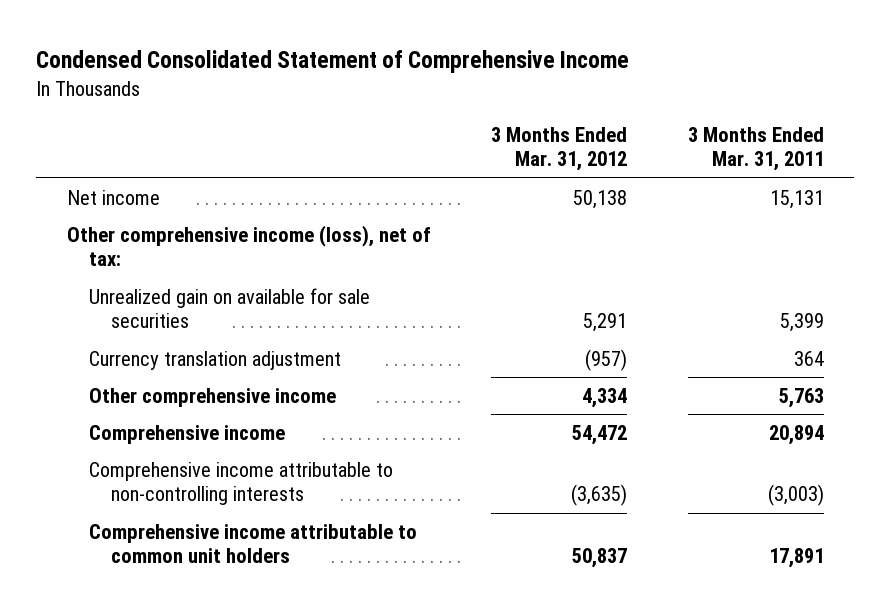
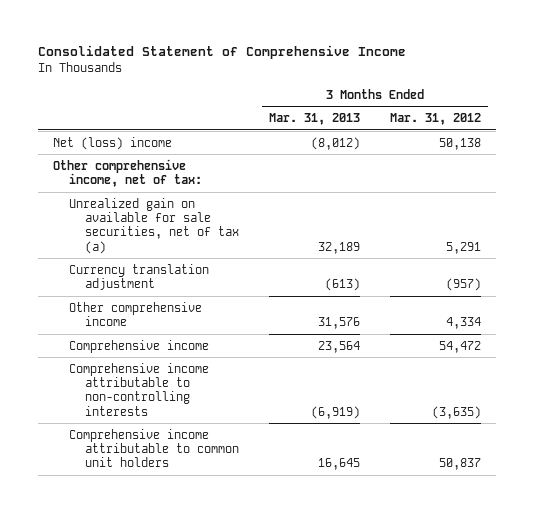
[36,50,630,74] Condensed Consolidated Statement of Comprehensive Income -> [38,45,407,60] Consolidated Statement of Comprehensive Income
[687,127,824,172] 3 Months Ended Mar. 31, 2011 -> none
none -> [269,113,361,126] Mar. 31, 2013
[66,189,160,205] Net income -> [53,136,173,150] Net (loss) income
[66,224,431,267] Other comprehensive income (loss), net of tax: -> [53,158,203,188] Other comprehensive income, net of tax:
[88,287,370,329] Unrealized gain on available for sale securities -> [69,197,240,254] Unrealized gain on available for sale securities, net of tax (a)

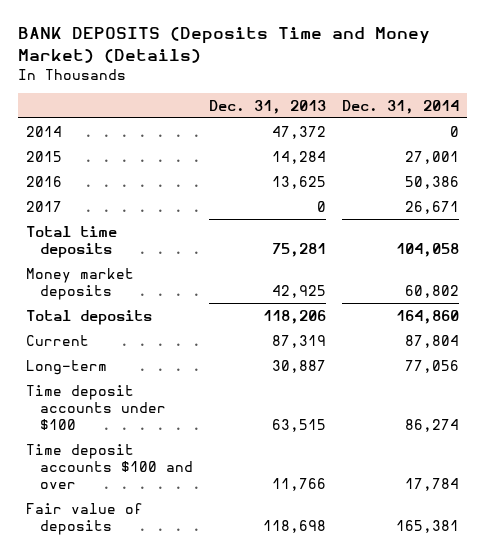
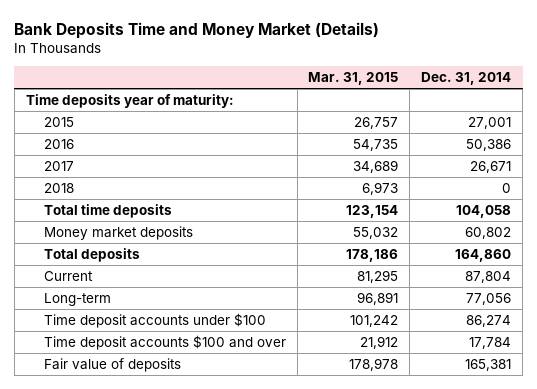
[17,27,430,63] BANK DEPOSITS (Deposits Time and Money Market) (Details) -> [14,21,380,39] Bank Deposits Time and Money Market (Details)
[208,99,326,114] Dec. 31, 2013 -> none
none -> [308,71,399,85] Mar. 31, 2015
[25,125,62,137] 2014 -> none
none -> [25,93,234,108] Time deposits year of maturity:
none -> [43,182,74,193] 2018

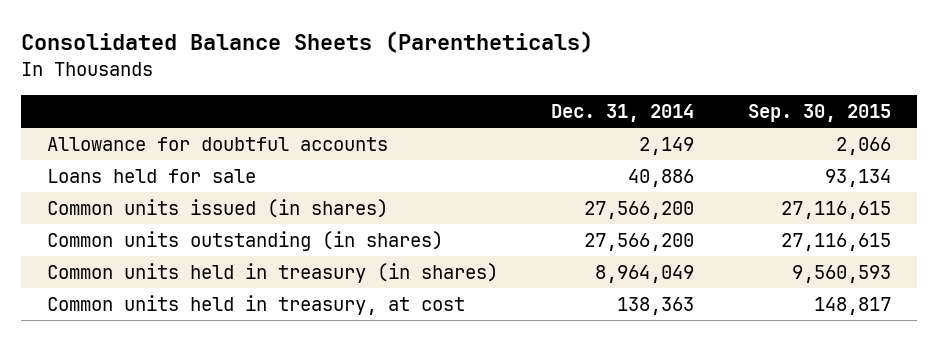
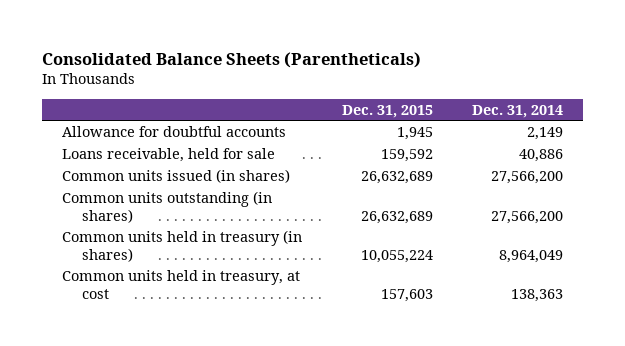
[747,104,891,123] Sep. 30, 2015 -> none
none -> [341,104,433,118] Dec. 31, 2015
[47,168,257,183] Loans held for sale -> [61,148,275,163] Loans receivable, held for sale

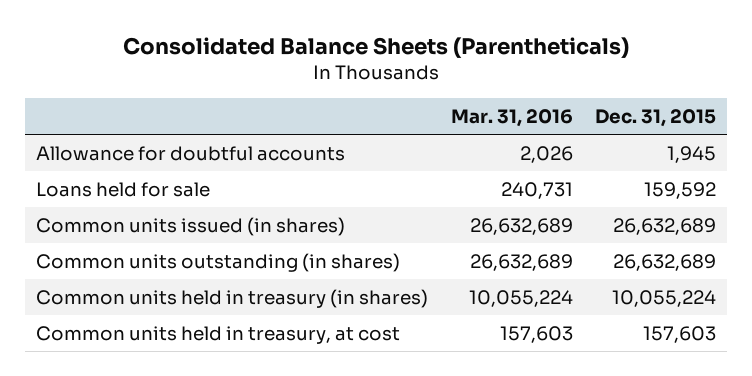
[472,104,564,118] Dec. 31, 2014 -> none
none -> [450,108,573,127] Mar. 31, 2016
[61,148,275,163] Loans receivable, held for sale -> [36,181,211,197] Loans held for sale

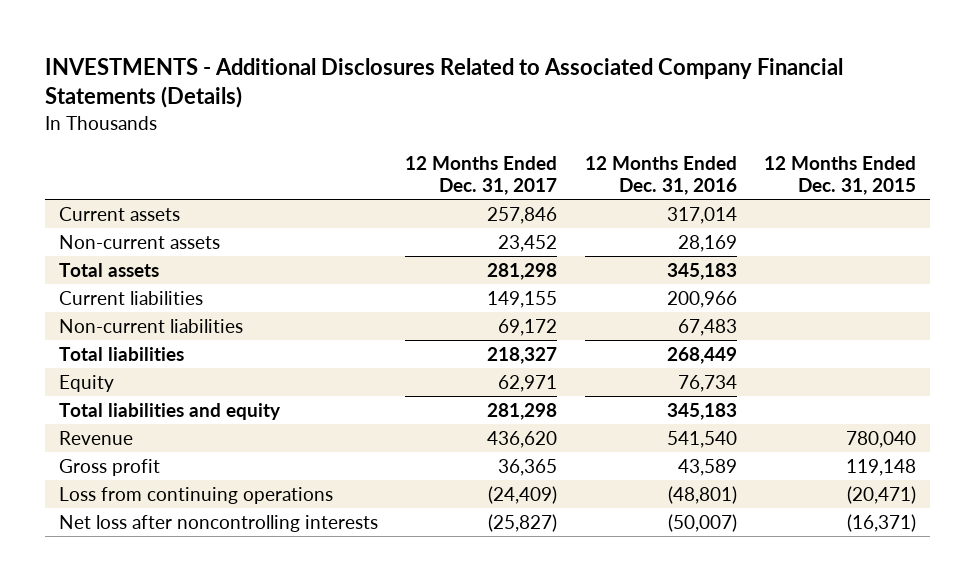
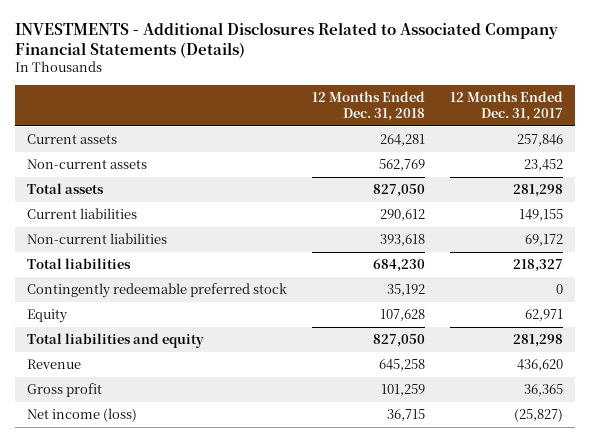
[584,155,737,195] 12 Months Ended Dec. 31, 2016 -> none
[764,155,917,195] 12 Months Ended Dec. 31, 2015 -> none
none -> [311,91,425,121] 12 Months Ended Dec. 31, 2018
none -> [27,283,288,299] Contingently redeemable preferred stock
[58,486,333,504] Loss from continuing operations -> none
[58,514,378,532] Net loss after noncontrolling interests -> [27,408,138,423] Net income (loss)

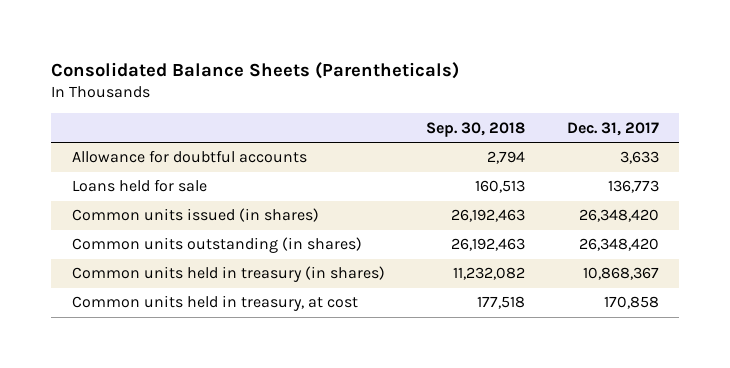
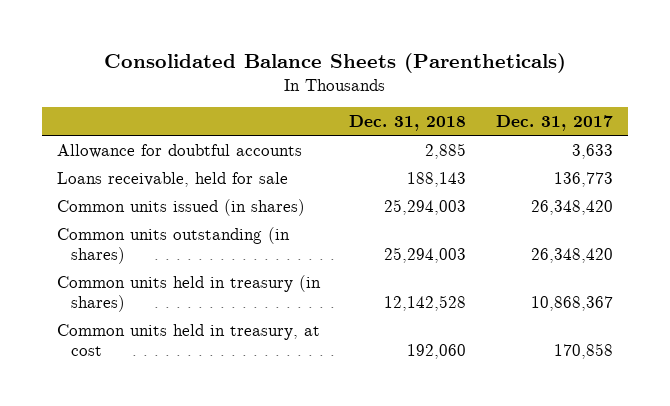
[426,121,526,137] Sep. 30, 2018 -> none
none -> [349,115,467,132] Dec. 31, 2018
[71,179,207,193] Loans held for sale -> [56,171,288,187] Loans receivable, held for sale

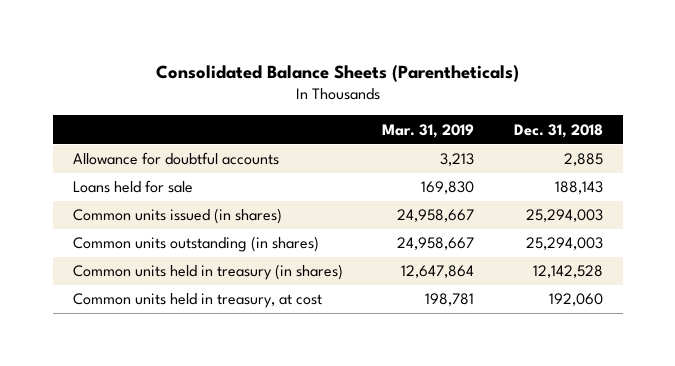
[495,115,613,132] Dec. 31, 2017 -> none
none -> [382,123,475,138] Mar. 31, 2019
[56,171,288,187] Loans receivable, held for sale -> [72,180,193,194] Loans held for sale

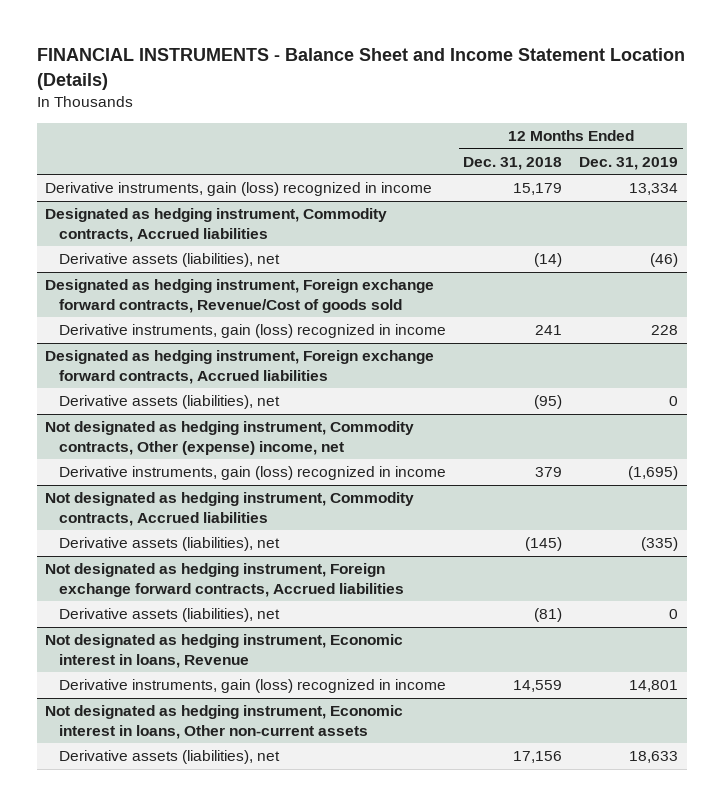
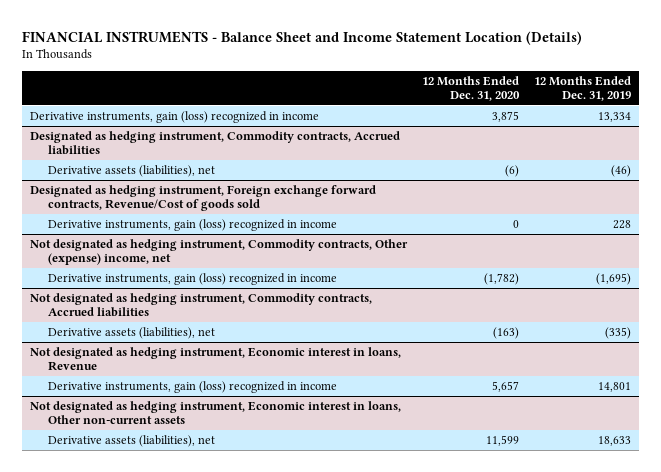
[463,156,563,170] Dec. 31, 2018 -> none
none -> [422,75,521,102] 12 Months Ended Dec. 31, 2020
[45,350,435,384] Designated as hedging instrument, Foreign exchange forward contracts, Accrued liabilities -> none
[59,395,281,410] Derivative assets (liabilities), net -> none
[45,563,405,597] Not designated as hedging instrument, Foreign exchange forward contracts, Accrued liabilities -> none
[59,608,281,623] Derivative assets (liabilities), net -> none

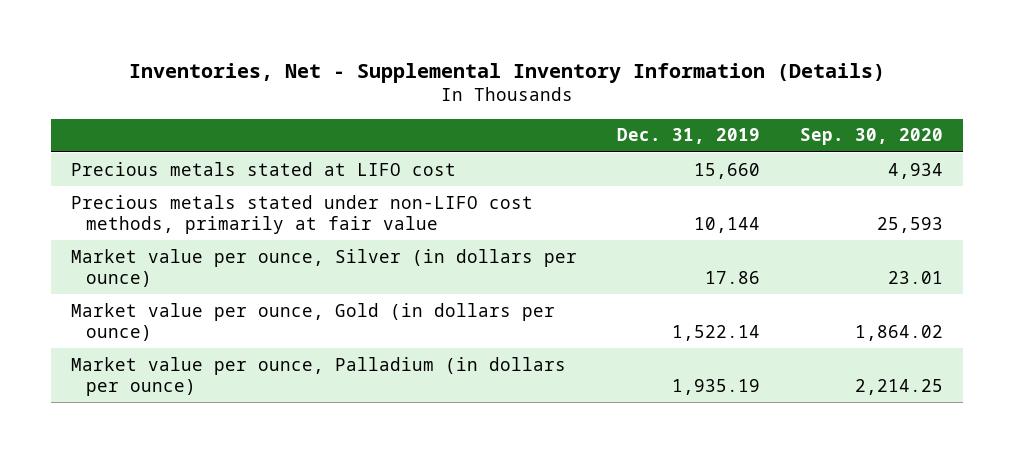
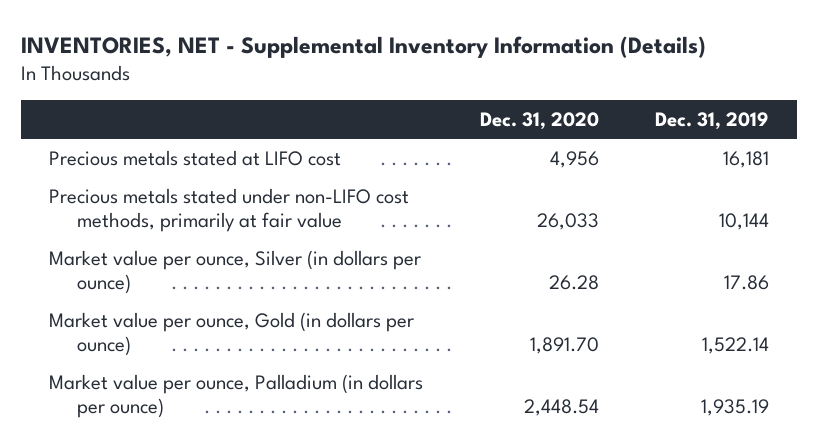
[128,62,885,83] Inventories, Net - Supplemental Inventory Information (Details) -> [21,35,707,58] INVENTORIES, NET - Supplemental Inventory Information (Details)
[799,128,943,146] Sep. 30, 2020 -> none
none -> [479,112,599,131] Dec. 31, 2020
[693,162,760,179] 15,660 -> [723,150,770,168] 16,181

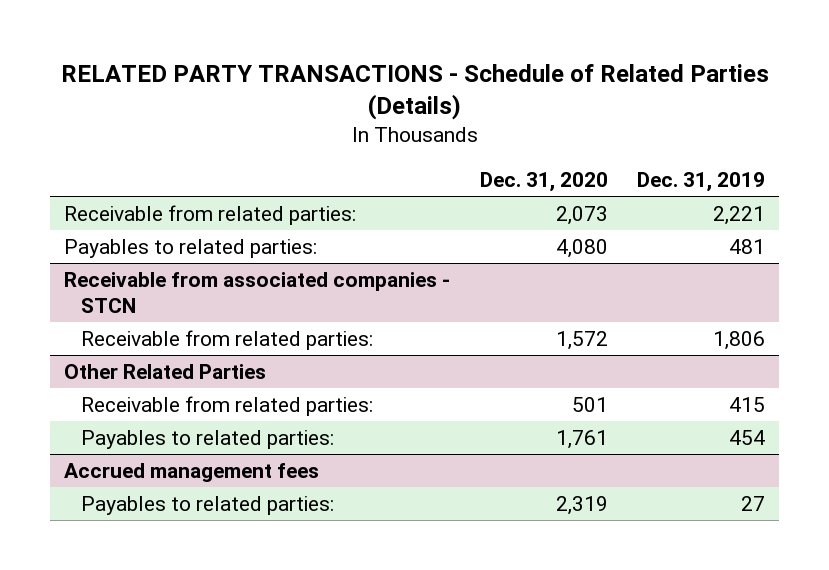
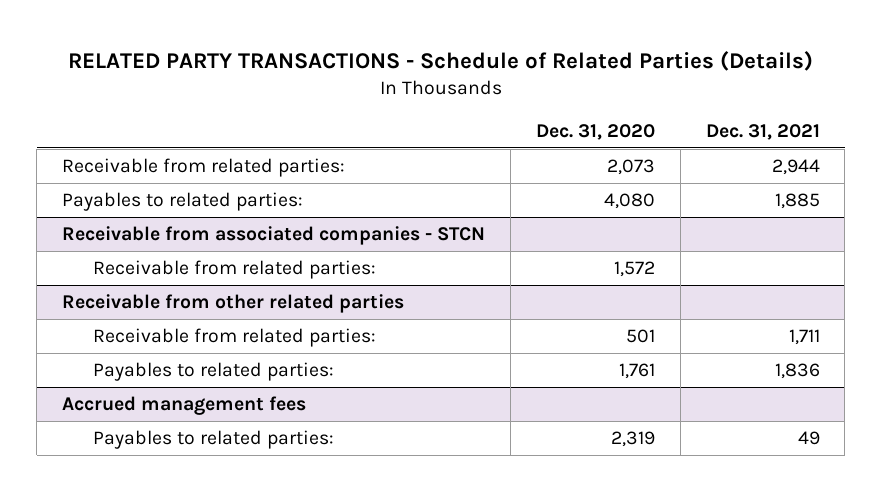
[636,172,765,193] Dec. 31, 2019 -> none
none -> [705,123,820,140] Dec. 31, 2021
[64,363,267,379] Other Related Parties -> [62,294,405,314] Receivable from other related parties

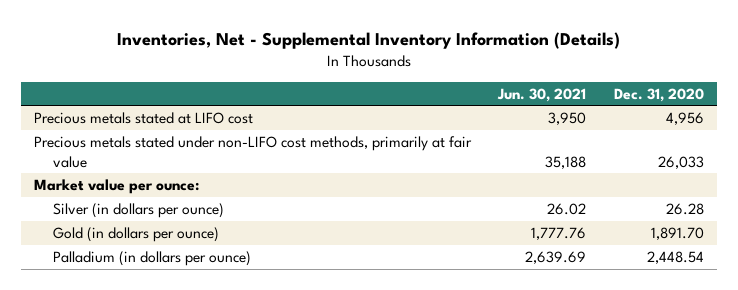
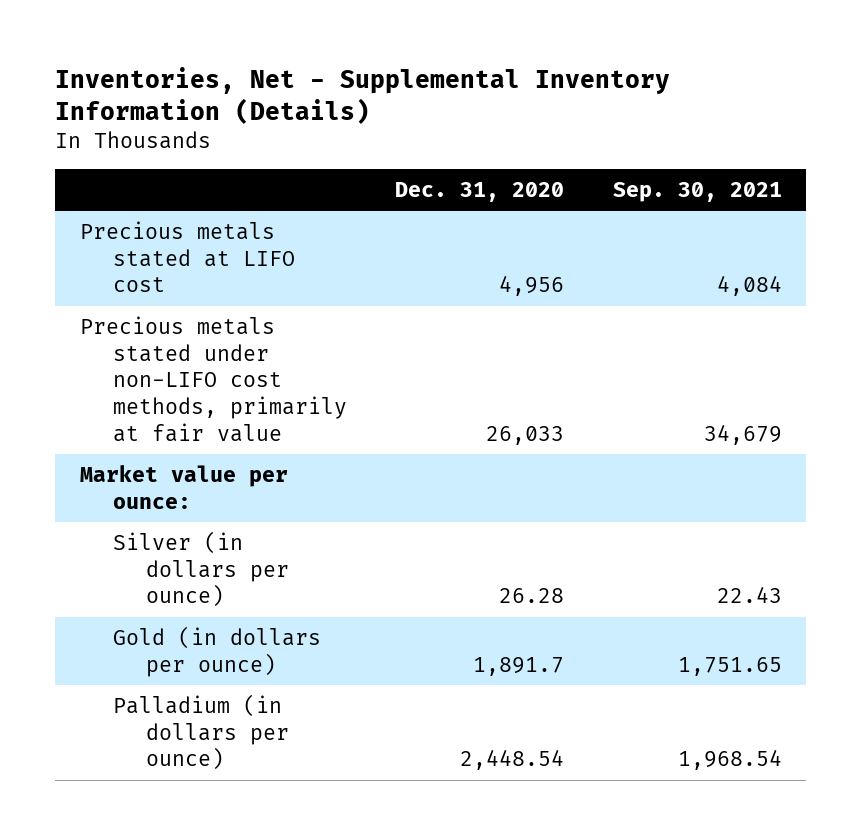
[497,87,587,102] Jun. 30, 2021 -> none
none -> [612,181,782,202] Sep. 30, 2021
[650,226,704,240] 1,891.70 -> [473,656,565,676] 1,891.7

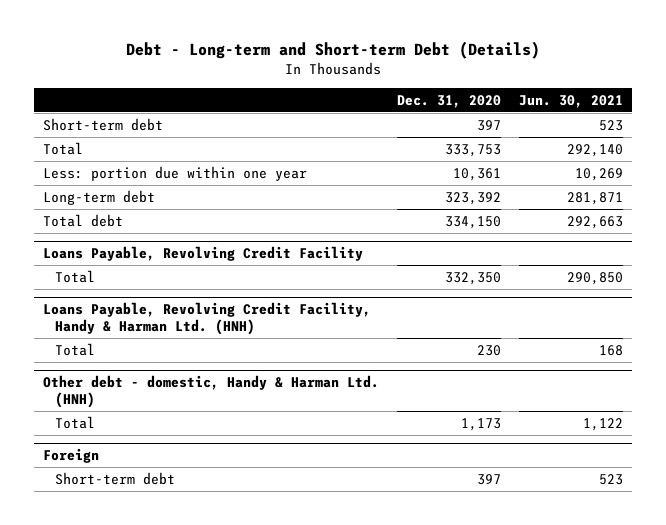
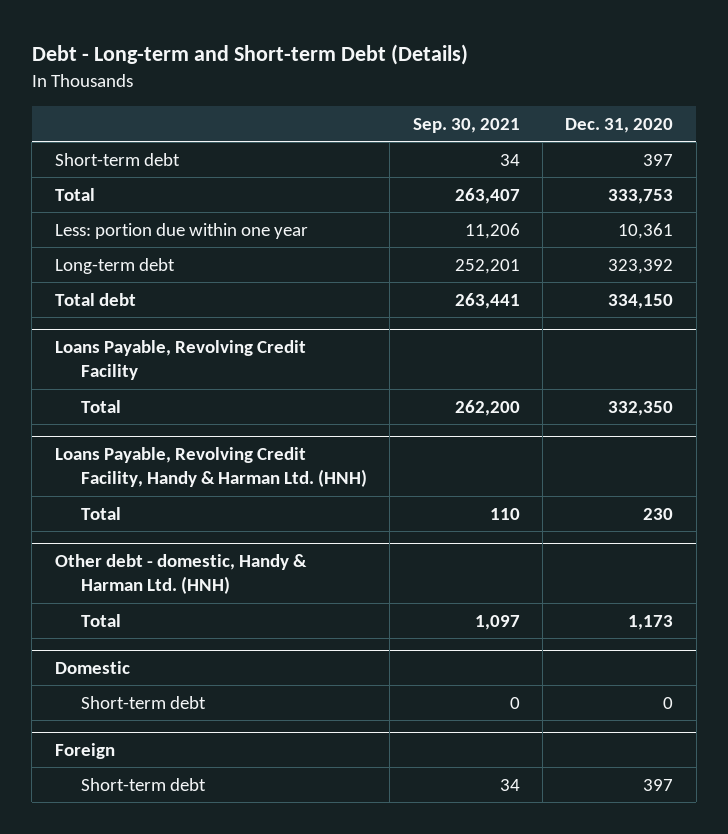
[519,94,624,108] Jun. 30, 2021 -> none
none -> [412,117,520,133] Sep. 30, 2021
none -> [54,660,130,674] Domestic
none -> [81,695,207,709] Short-term debt

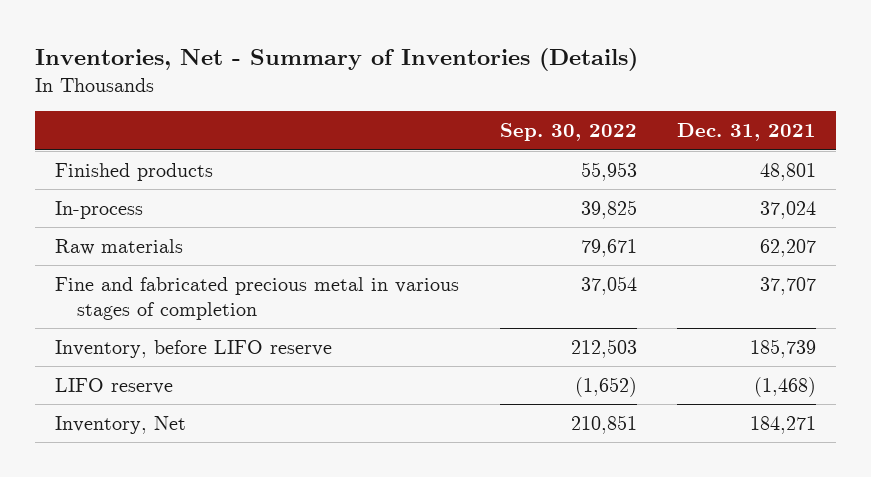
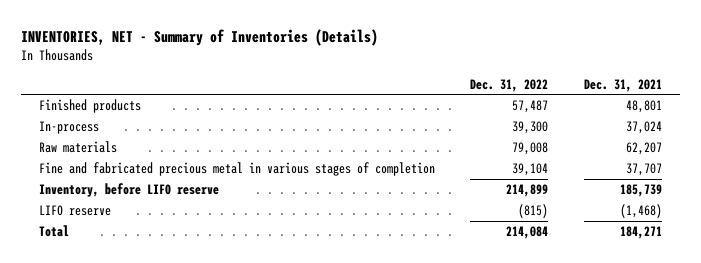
[34,48,638,72] Inventories, Net - Summary of Inventories (Details) -> [21,29,379,47] INVENTORIES, NET - Summary of Inventories (Details)
[499,123,637,142] Sep. 30, 2022 -> none
none -> [470,78,549,92] Dec. 31, 2022
[55,415,187,434] Inventory, Net -> [38,225,69,238] Total

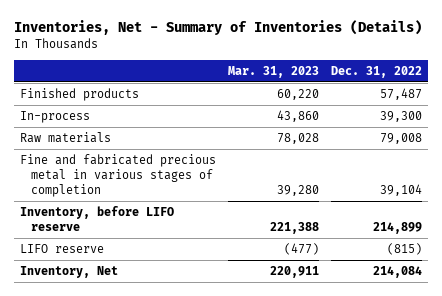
[21,29,379,47] INVENTORIES, NET - Summary of Inventories (Details) -> [13,20,422,36] Inventories, Net - Summary of Inventories (Details)
[583,78,662,92] Dec. 31, 2021 -> none
none -> [227,65,319,78] Mar. 31, 2023
[38,225,69,238] Total -> [19,266,118,279] Inventory, Net

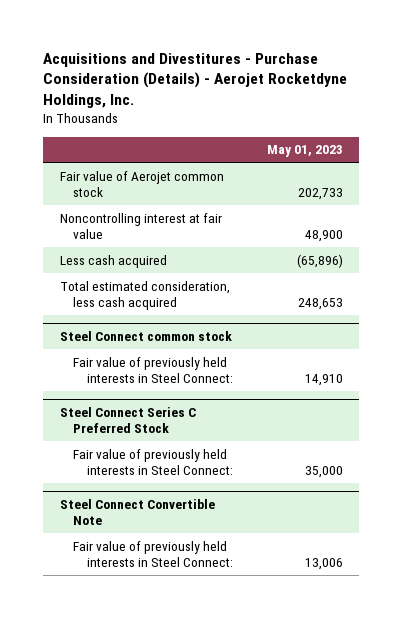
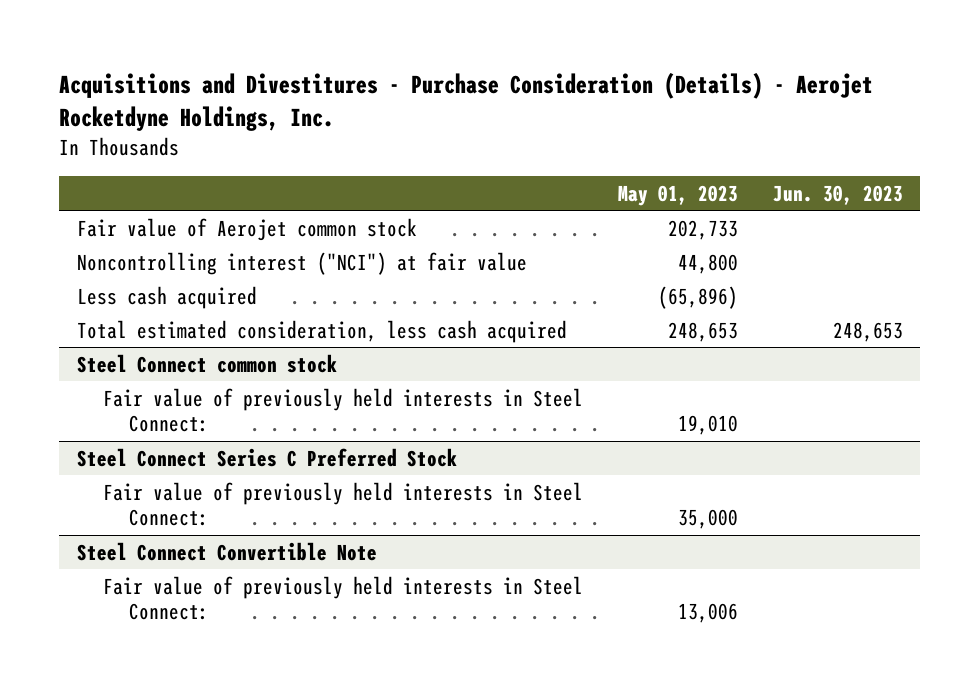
none -> [772,184,903,205] Jun. 30, 2023
[59,212,222,239] Noncontrolling interest at fair value -> [76,251,527,275] Noncontrolling interest ("NCI") at fair value
[304,229,343,242] 48,900 -> [677,253,738,274] 44,800
[304,373,343,386] 14,910 -> [677,415,738,436] 19,010

